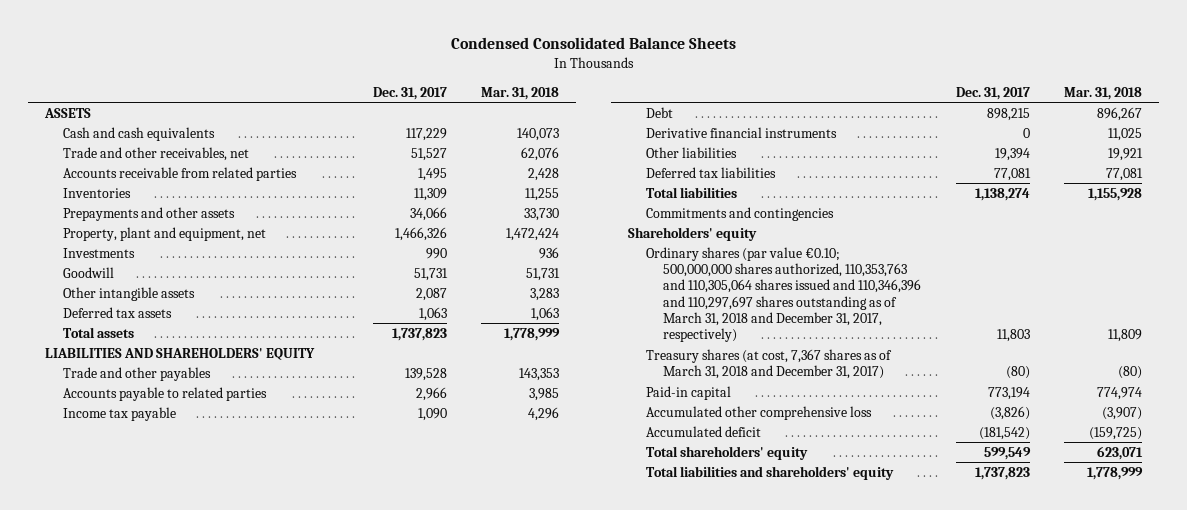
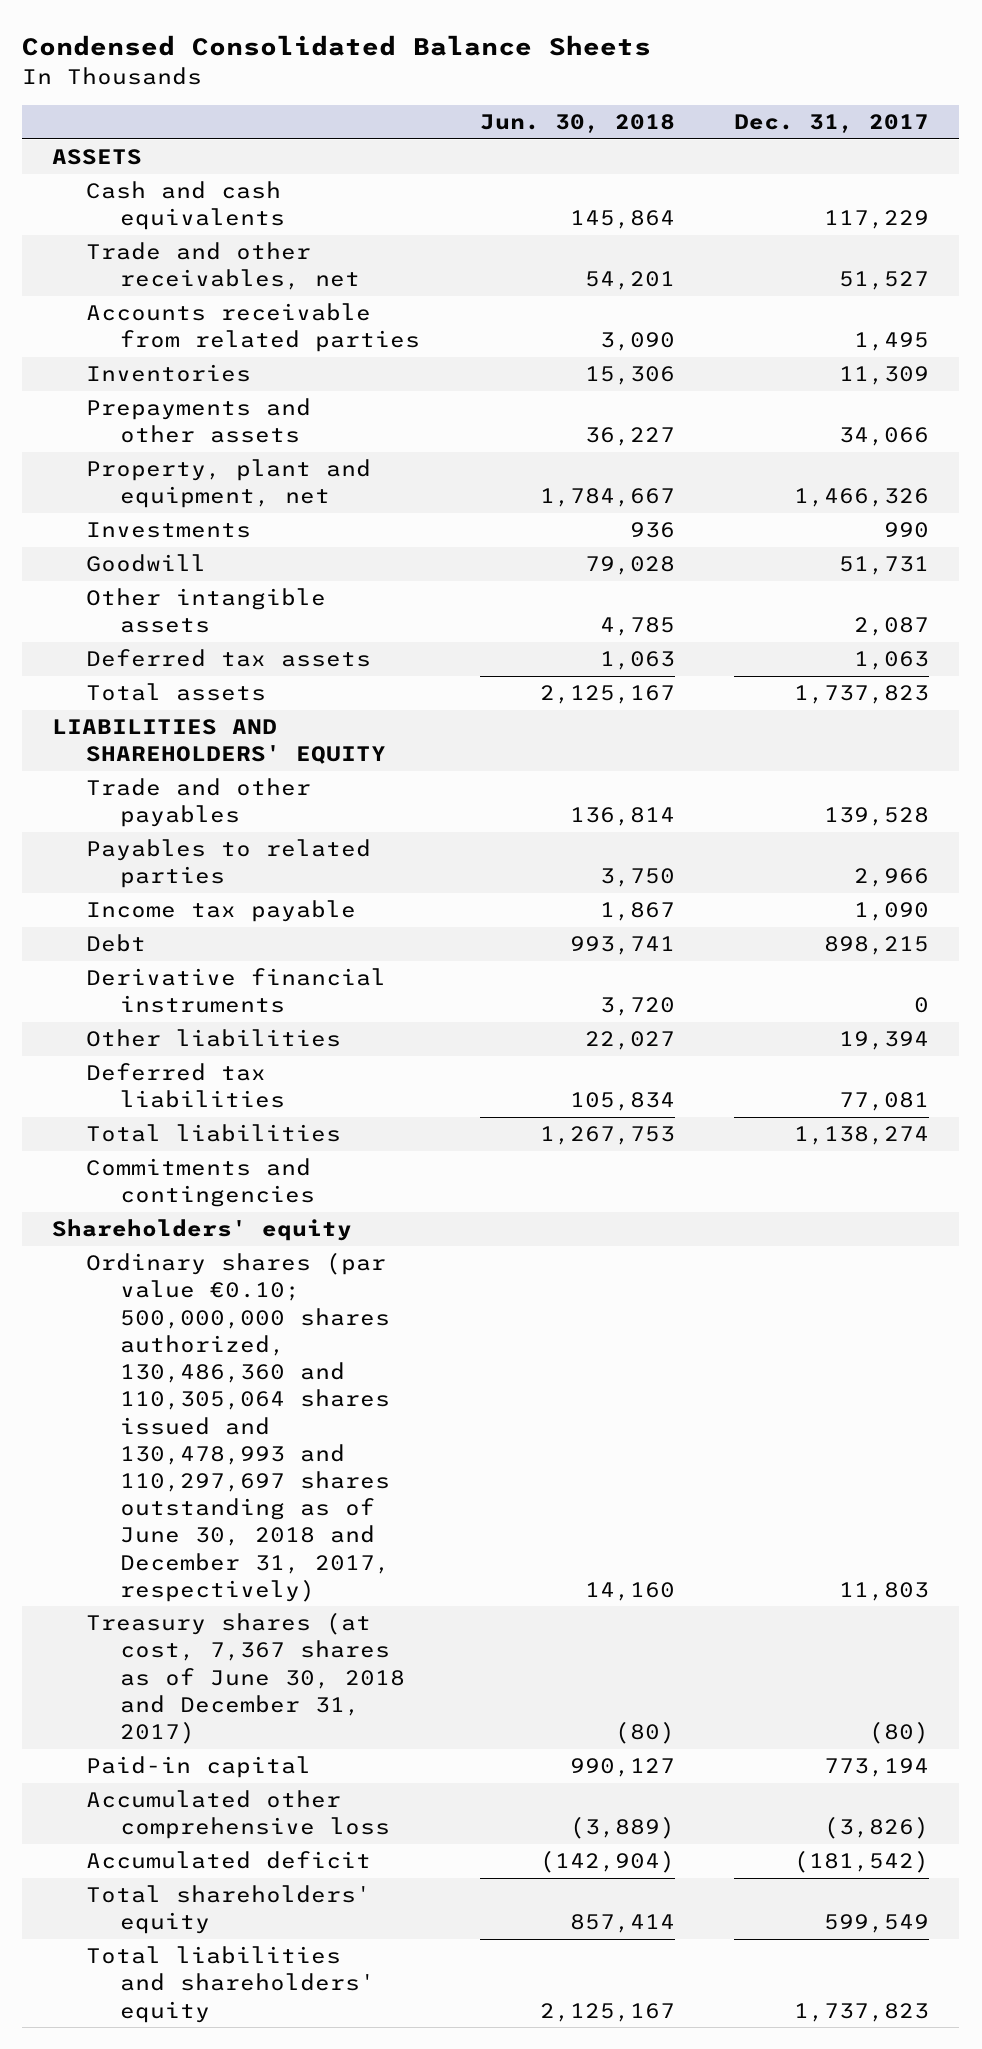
[481,86,560,100] Mar. 31, 2018 -> none
none -> [479,113,675,133] Jun. 30, 2018
[62,386,267,401] Accounts payable to related parties -> [86,839,372,889] Payables to related parties
[645,246,922,343] Ordinary shares (par value €0.10; 500,000,000 shares authorized, 110,353,763 and 110,305,064 shares issued and 110,346,396 and 110,297,697 shares outstanding as of March 31, 2018 and December 31, 2017, respectively) -> [86,1252,390,1602] Ordinary shares (par value €0.10; 500,000,000 shares authorized, 130,486,360 and 110,305,064 shares issued and 130,478,993 and 110,297,697 shares outstanding as of June 30, 2018 and December 31, 2017, respectively)
[645,348,892,380] Treasury shares (at cost, 7,367 shares as of March 31, 2018 and December 31, 2017) -> [86,1612,405,1745] Treasury shares (at cost, 7,367 shares as of June 30, 2018 and December 31, 2017)

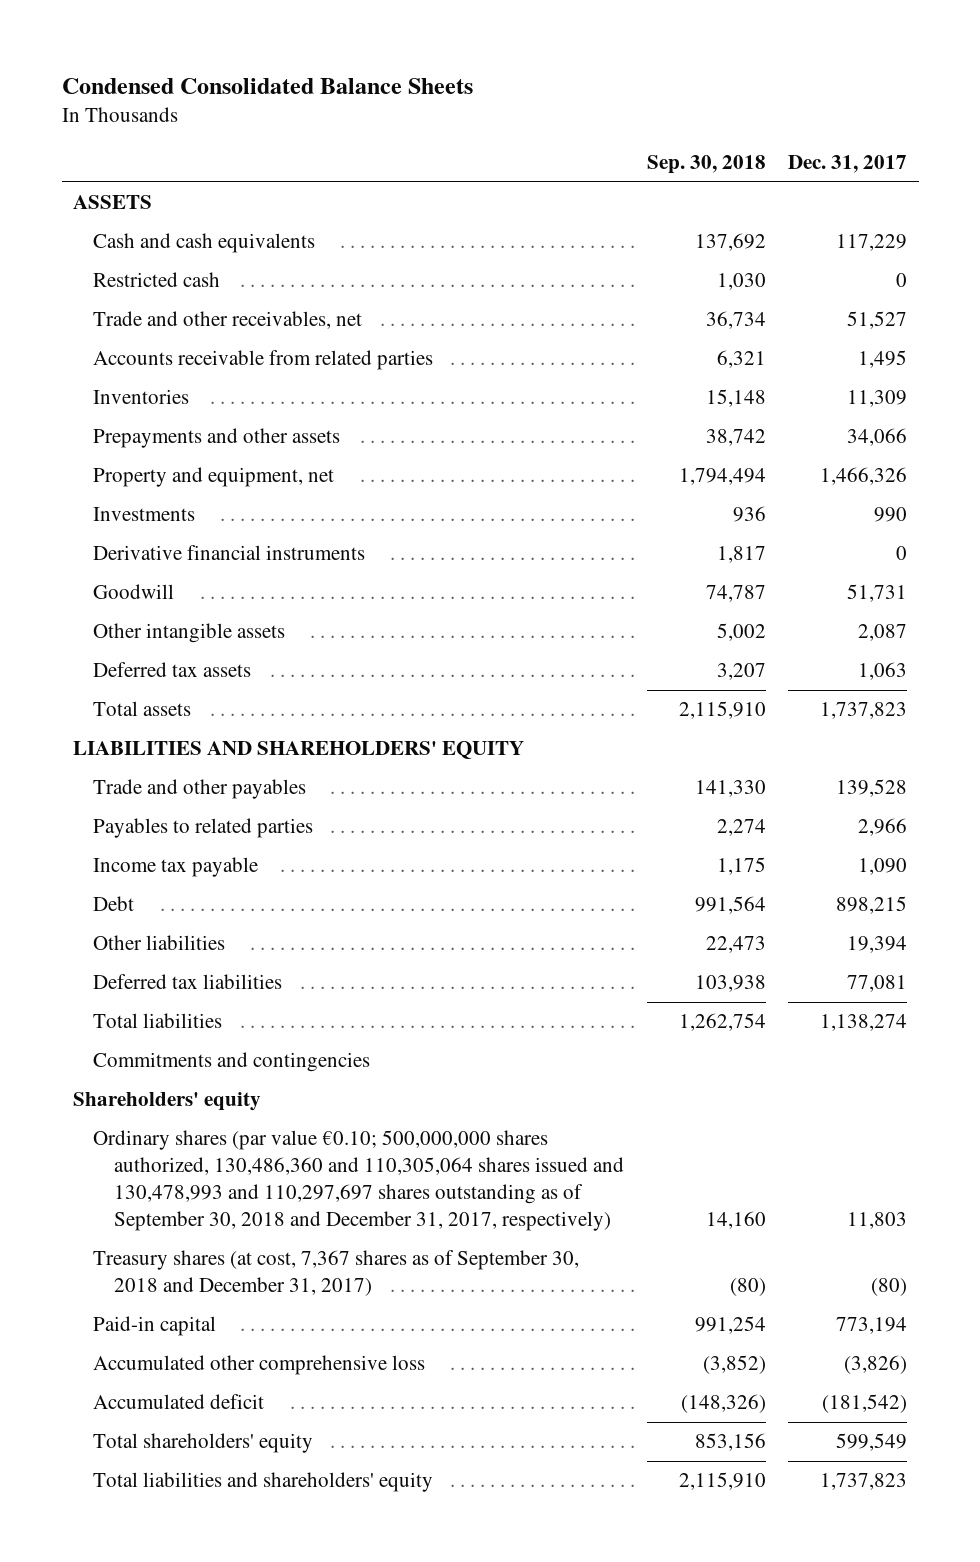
[479,113,675,133] Jun. 30, 2018 -> none
none -> [646,155,766,175] Sep. 30, 2018
none -> [93,272,221,288] Restricted cash
[86,459,372,509] Property, plant and equipment, net -> [93,467,335,488] Property and equipment, net
[86,968,387,1014] Derivative financial instruments -> [93,545,366,561] Derivative financial instruments
[86,1252,390,1602] Ordinary shares (par value €0.10; 500,000,000 shares authorized, 130,486,360 and 110,305,064 shares issued and 130,478,993 and 110,297,697 shares outstanding as of June 30, 2018 and December 31, 2017, respectively) -> [93,1130,625,1232] Ordinary shares (par value €0.10; 500,000,000 shares authorized, 130,486,360 and 110,305,064 shares issued and 130,478,993 and 110,297,697 shares outstanding as of September 30, 2018 and December 31, 2017, respectively)
[86,1612,405,1745] Treasury shares (at cost, 7,367 shares as of June 30, 2018 and December 31, 2017) -> [93,1250,580,1297] Treasury shares (at cost, 7,367 shares as of September 30, 2018 and December 31, 2017)

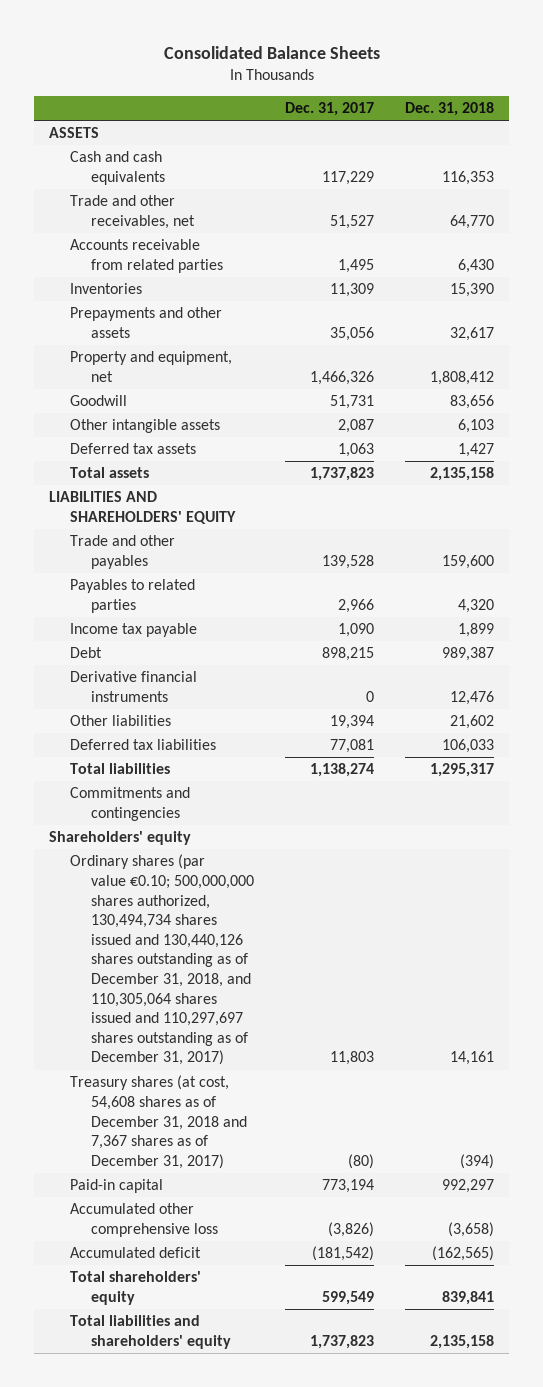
[61,77,473,94] Condensed Consolidated Balance Sheets -> [163,45,380,59] Consolidated Balance Sheets
[646,155,766,175] Sep. 30, 2018 -> none
none -> [404,101,494,116] Dec. 31, 2018
[93,272,221,288] Restricted cash -> none
[847,428,908,447] 34,066 -> [329,326,374,341] 35,056
[93,507,196,522] Investments -> none
[93,545,366,561] Derivative financial instruments -> [70,671,198,702] Derivative financial instruments
[93,1130,625,1232] Ordinary shares (par value €0.10; 500,000,000 shares authorized, 130,486,360 and 110,305,064 shares issued and 130,478,993 and 110,297,697 shares outstanding as of September 30, 2018 and December 31, 2017, respectively) -> [70,854,255,1066] Ordinary shares (par value €0.10; 500,000,000 shares authorized, 130,494,734 shares issued and 130,440,126 shares outstanding as of December 31, 2018, and 110,305,064 shares issued and 110,297,697 shares outstanding as of December 31, 2017)
[93,1250,580,1297] Treasury shares (at cost, 7,367 shares as of September 30, 2018 and December 31, 2017) -> [70,1075,248,1169] Treasury shares (at cost, 54,608 shares as of December 31, 2018 and 7,367 shares as of December 31, 2017)

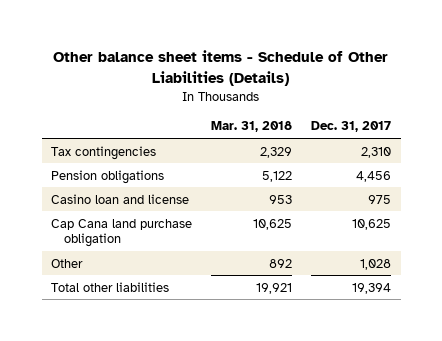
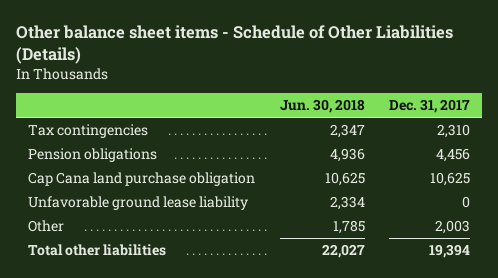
[211,121,293,133] Mar. 31, 2018 -> none
none -> [279,99,365,114] Jun. 30, 2018
[51,193,190,204] Casino loan and license -> none
none -> [28,196,249,211] Unfavorable ground lease liability
[360,258,392,270] 1,028 -> [435,220,471,235] 2,003

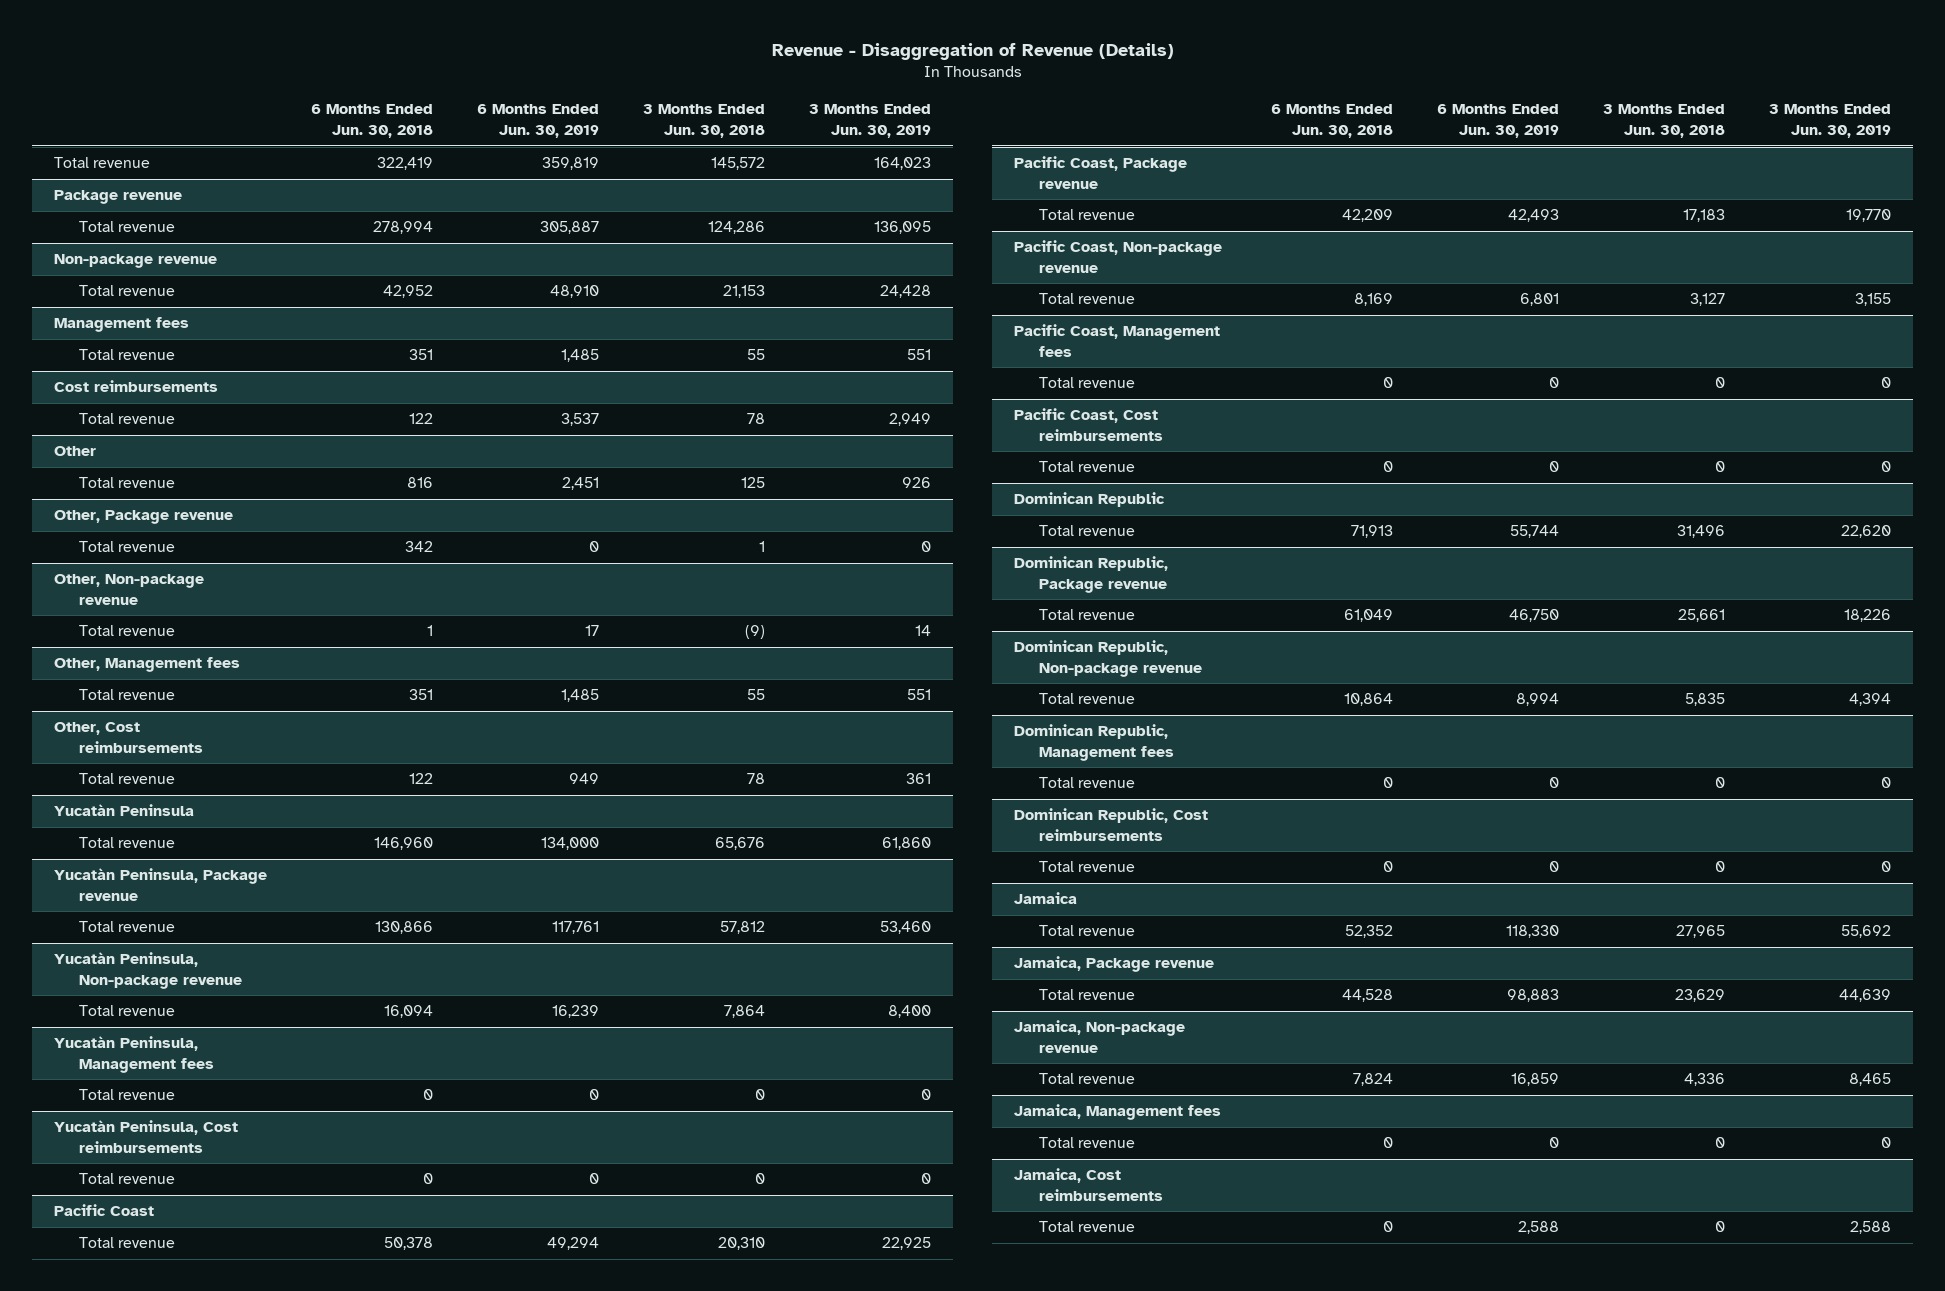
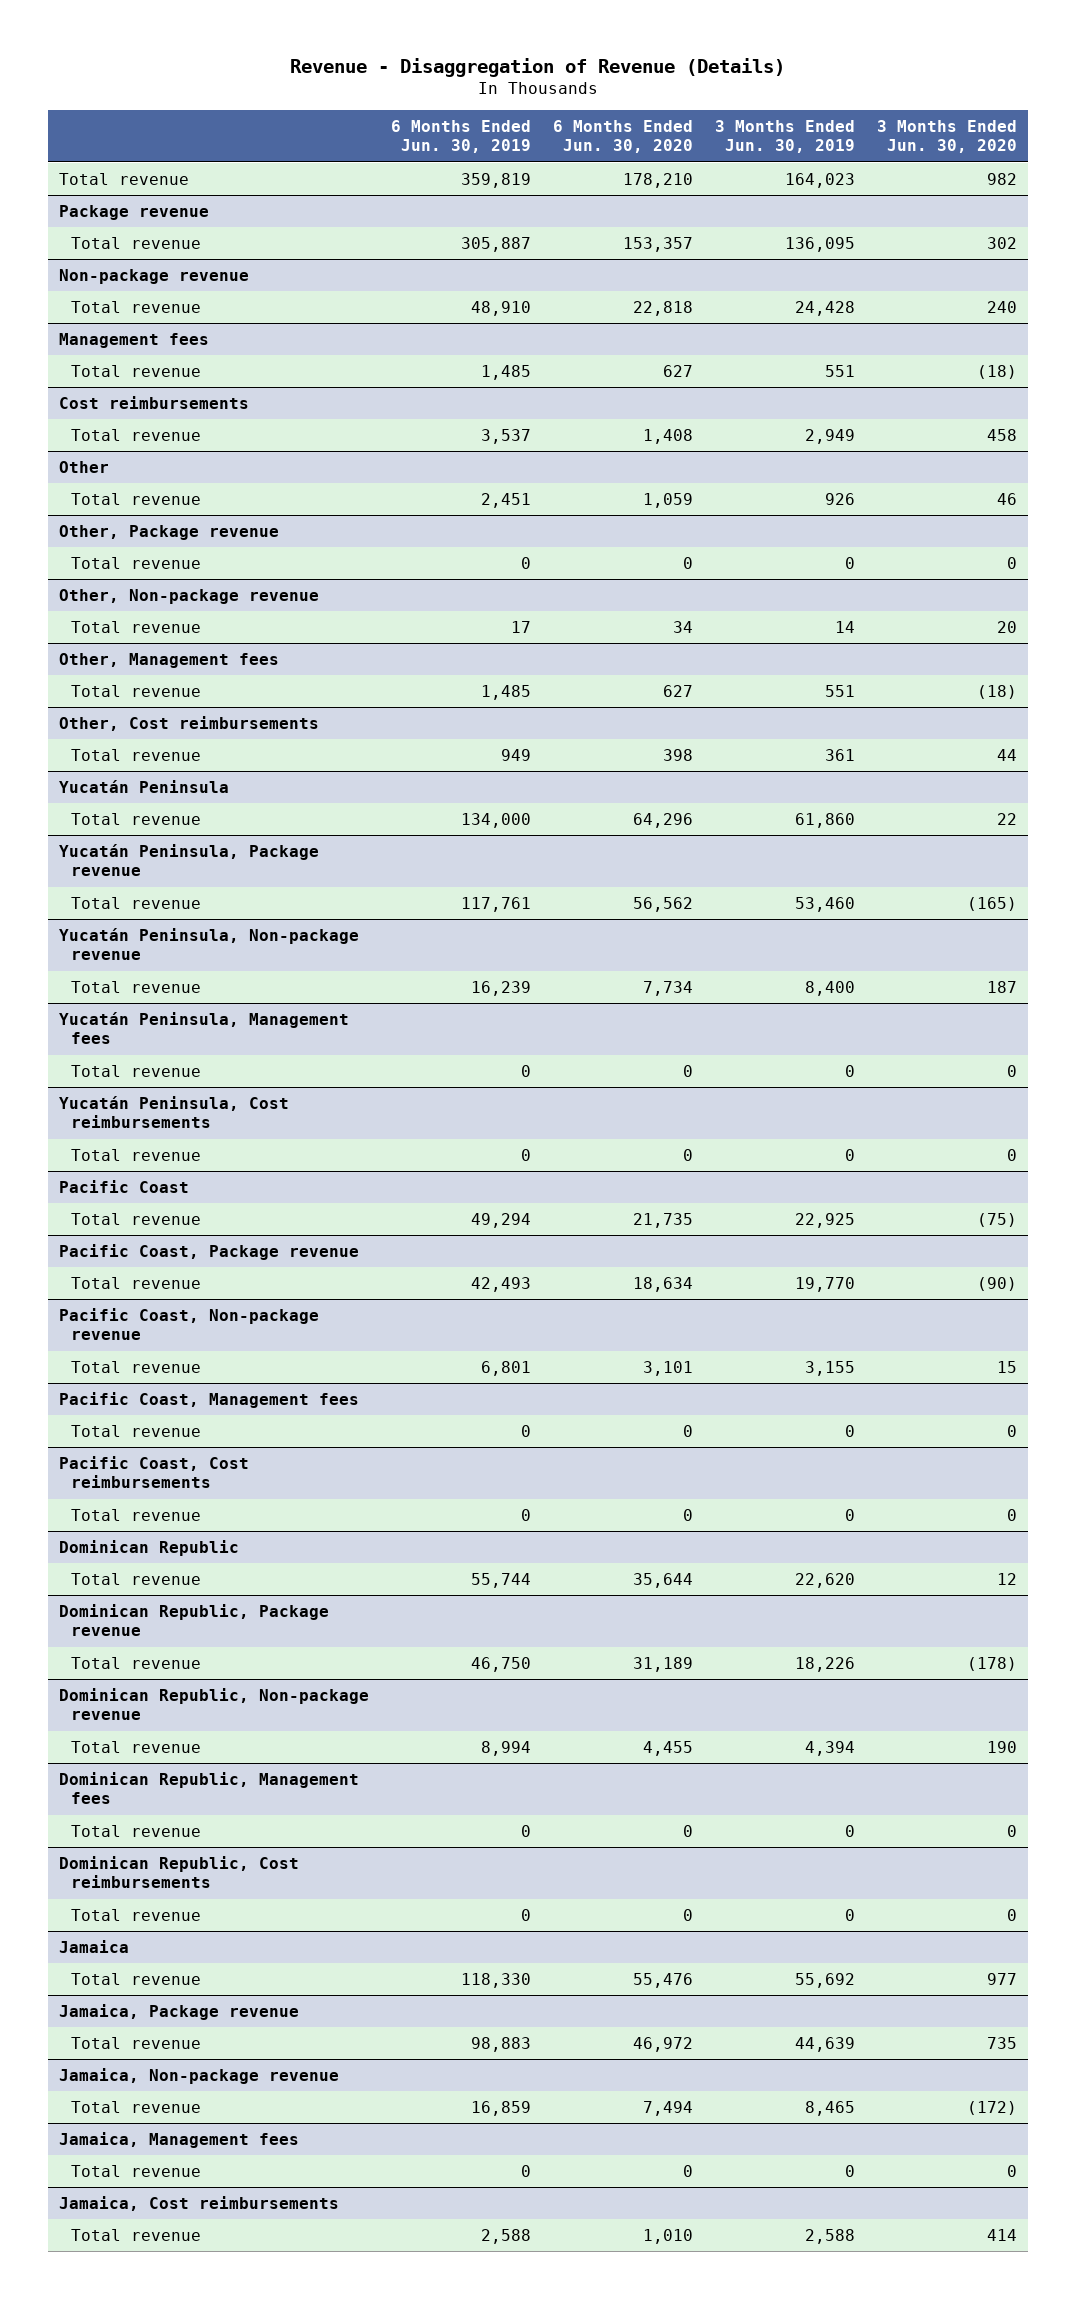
[310,104,433,138] 6 Months Ended Jun. 30, 2018 -> none
[642,104,765,138] 3 Months Ended Jun. 30, 2018 -> none
none -> [552,119,693,154] 6 Months Ended Jun. 30, 2020
none -> [876,119,1017,154] 3 Months Ended Jun. 30, 2020
[53,804,194,817] Yucatàn Peninsula -> [58,779,229,793] Yucatán Peninsula
[53,868,267,901] Yucatàn Peninsula, Package revenue -> [58,843,319,877] Yucatán Peninsula, Package revenue
[53,952,242,989] Yucatàn Peninsula, Non-package revenue -> [58,927,359,961] Yucatán Peninsula, Non-package revenue
[53,1036,214,1073] Yucatàn Peninsula, Management fees -> [58,1011,349,1045] Yucatán Peninsula, Management fees
[53,1120,238,1153] Yucatàn Peninsula, Cost reimbursements -> [58,1095,289,1129] Yucatán Peninsula, Cost reimbursements

